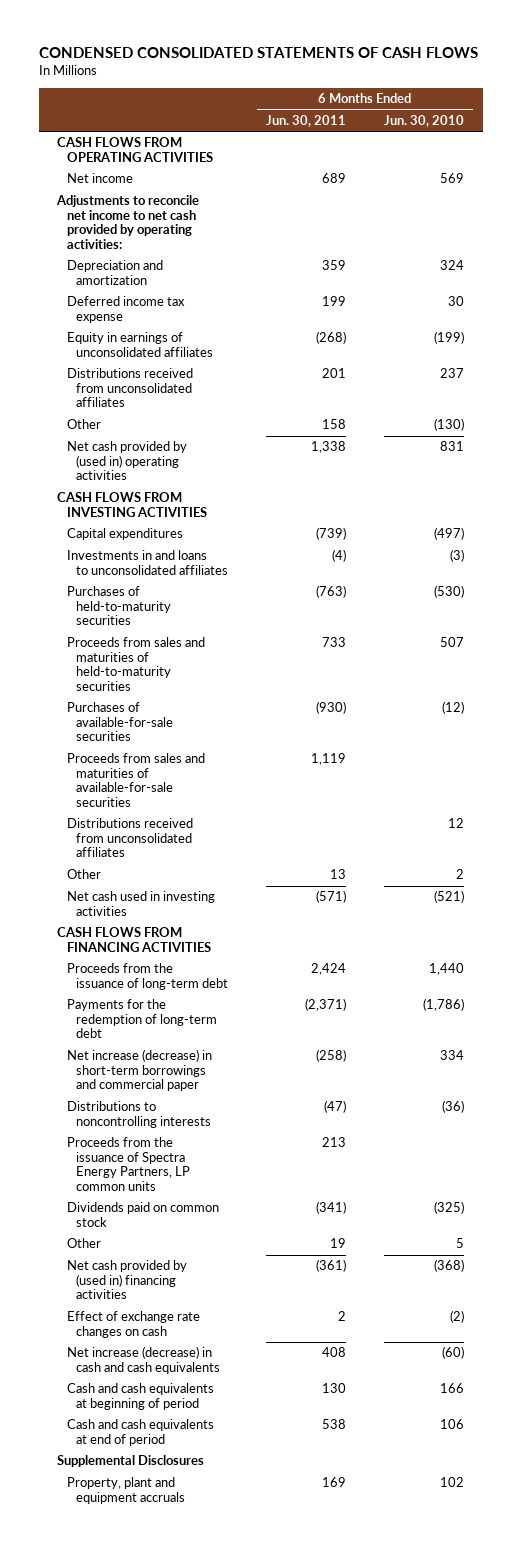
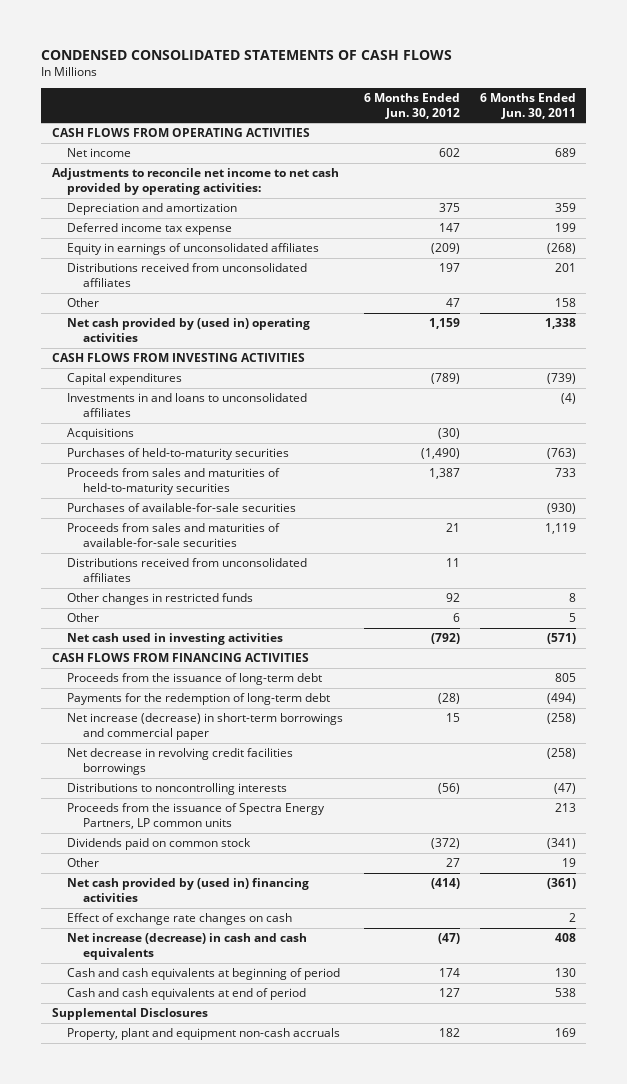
[383,115,464,128] Jun. 30, 2010 -> none
none -> [363,93,460,119] 6 Months Ended Jun. 30, 2012
none -> [67,428,135,441] Acquisitions
none -> [67,593,254,606] Other changes in restricted funds
[330,869,347,880] 13 -> [568,613,576,623] 5
[311,963,347,976] 2,424 -> [554,673,576,683] 805
[305,998,347,1012] (2,371) -> [546,693,576,705] (494)
none -> [67,748,294,775] Net decrease in revolving credit facilities borrowings
[66,1477,186,1504] Property, plant and equipment accruals -> [67,1028,341,1041] Property, plant and equipment non-cash accruals

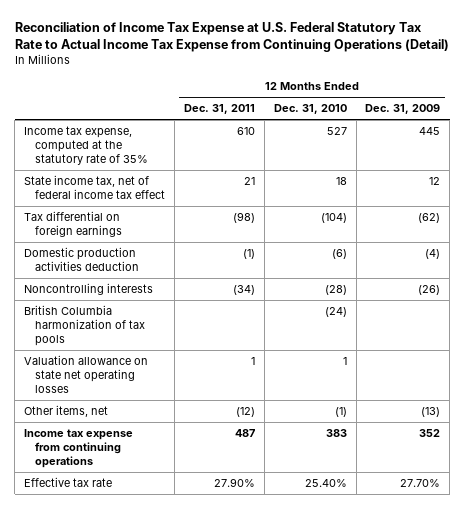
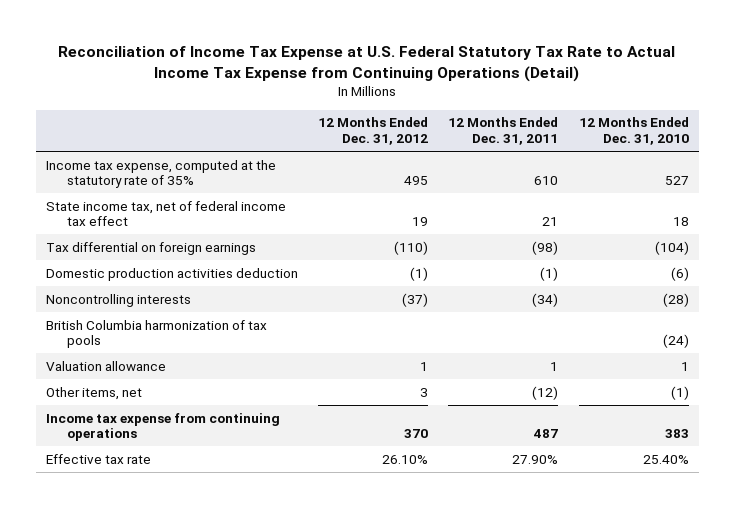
[365,104,441,115] Dec. 31, 2009 -> none
none -> [318,117,429,146] 12 Months Ended Dec. 31, 2012
[23,355,148,393] Valuation allowance on state net operating losses -> [45,360,166,371] Valuation allowance

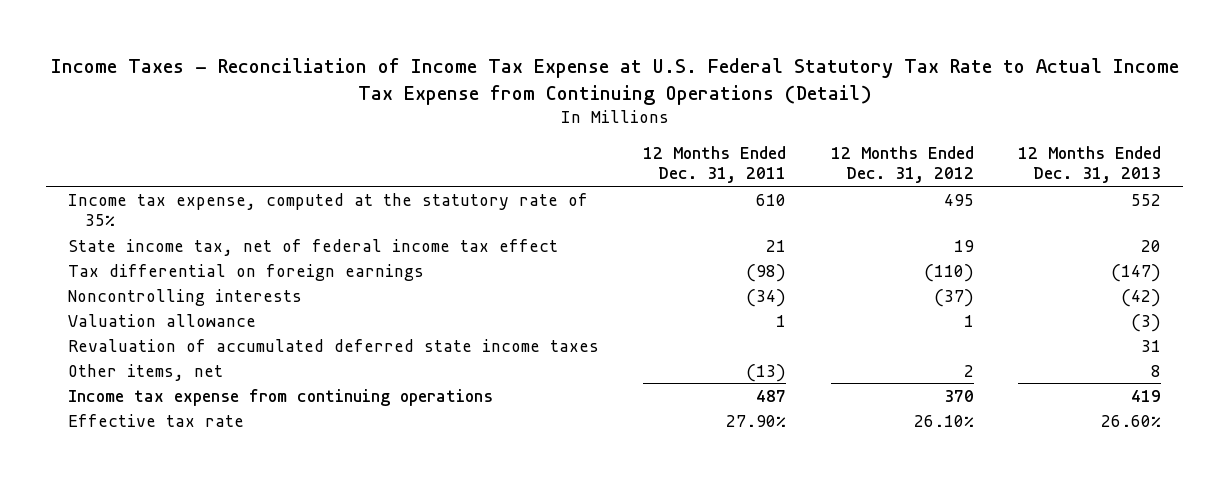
[58,45,676,82] Reconciliation of Income Tax Expense at U.S. Federal Statutory Tax Rate to Actual Income Tax Expense from Continuing Operations (Detail) -> [50,57,1179,105] Income Taxes - Reconciliation of Income Tax Expense at U.S. Federal Statutory Tax Rate to Actual Income Tax Expense from Continuing Operations (Detail)
[578,117,689,146] 12 Months Ended Dec. 31, 2010 -> none
none -> [1018,145,1162,184] 12 Months Ended Dec. 31, 2013
[45,267,298,281] Domestic production activities deduction -> none
[45,319,267,349] British Columbia harmonization of tax pools -> none
none -> [68,338,600,352] Revaluation of accumulated deferred state income taxes
[420,387,429,397] 3 -> [963,364,974,377] 2
[532,385,559,400] (12) -> [746,363,787,382] (13)

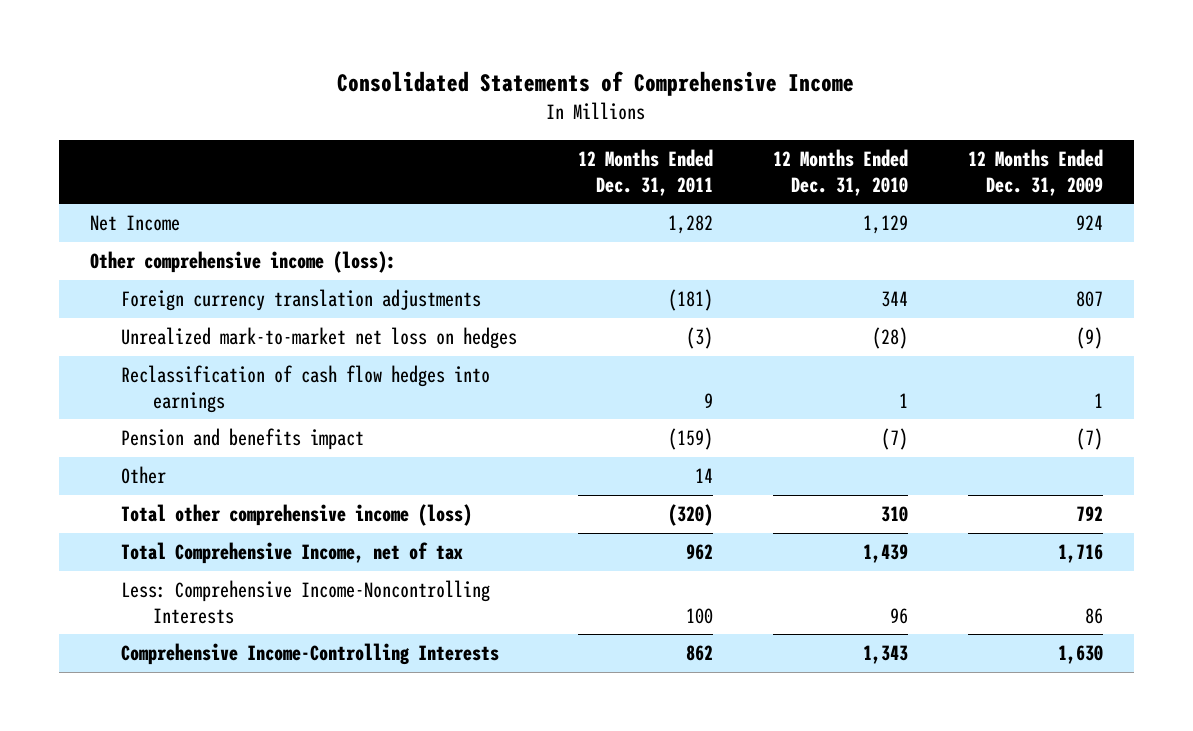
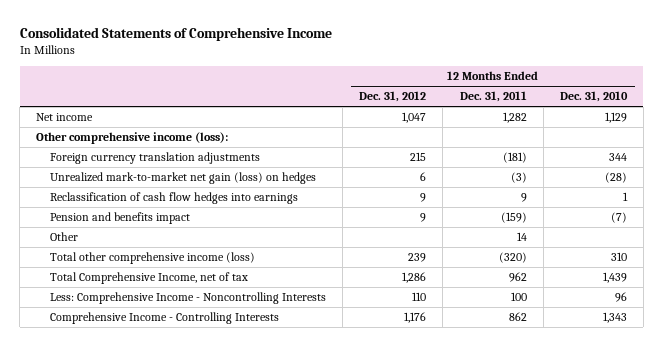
[968,148,1104,196] 12 Months Ended Dec. 31, 2009 -> none
none -> [359,91,427,103] Dec. 31, 2012
[89,215,180,232] Net Income -> [36,113,94,122] Net income
[121,327,518,350] Unrealized mark-to-market net loss on hedges -> [50,172,317,185] Unrealized mark-to-market net gain (loss) on hedges
[121,580,491,624] Less: Comprehensive Income-Noncontrolling Interests -> [50,292,327,305] Less: Comprehensive Income - Noncontrolling Interests
[121,643,500,666] Comprehensive Income-Controlling Interests -> [50,312,280,325] Comprehensive Income - Controlling Interests

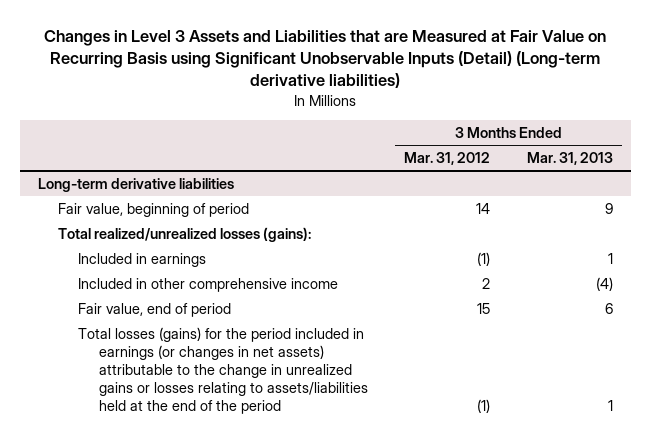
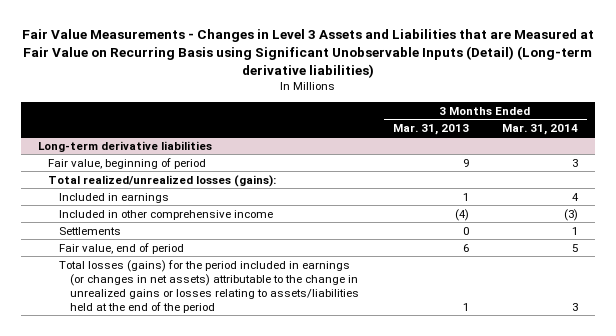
[44,30,607,89] Changes in Level 3 Assets and Liabilities that are Measured at Fair Value on Recurring Basis using Significant Unobservable Inputs (Detail) (Long-term derivative liabilities) -> [22,28,595,78] Fair Value Measurements - Changes in Level 3 Assets and Liabilities that are Measured at Fair Value on Recurring Basis using Significant Unobservable Inputs (Detail) (Long-term derivative liabilities)
[404,151,491,165] Mar. 31, 2012 -> none
none -> [502,123,579,135] Mar. 31, 2014
none -> [58,226,121,235] Settlements

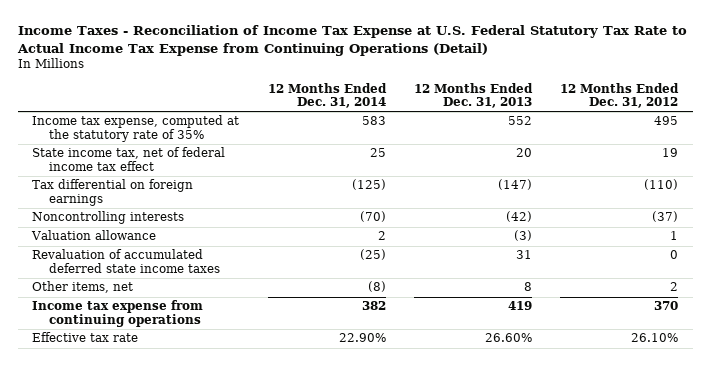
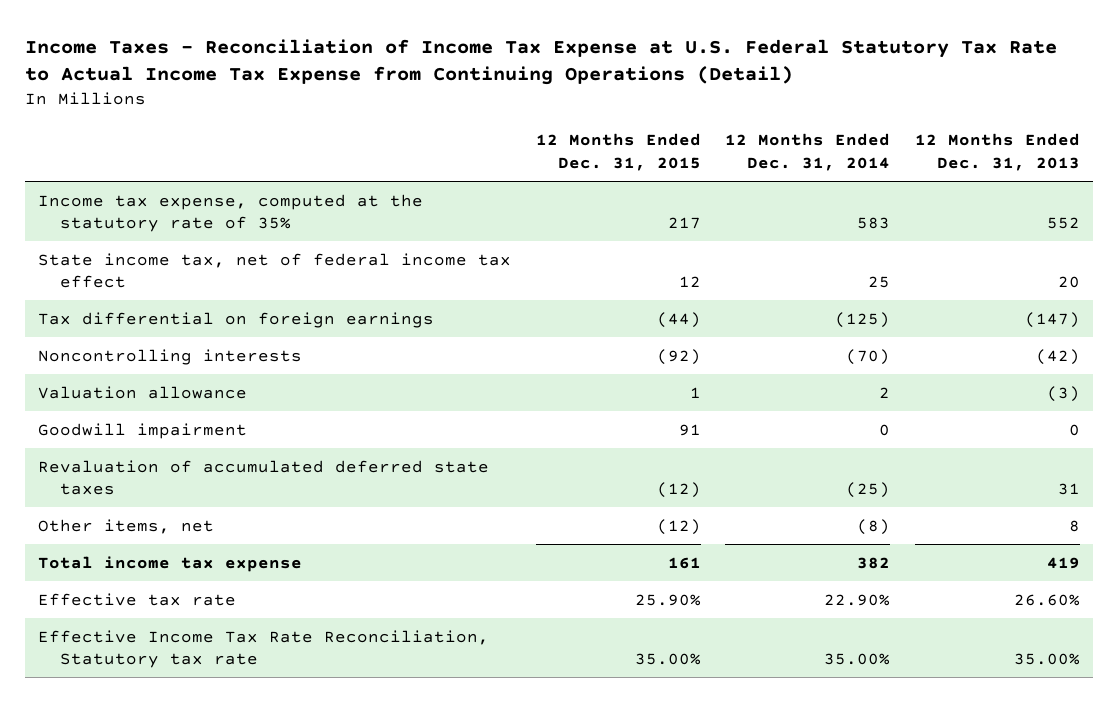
[560,82,680,108] 12 Months Ended Dec. 31, 2012 -> none
none -> [535,133,701,172] 12 Months Ended Dec. 31, 2015
none -> [37,422,247,439] Goodwill impairment
[32,249,220,273] Revaluation of accumulated deferred state income taxes -> [37,459,489,496] Revaluation of accumulated deferred state taxes
[32,300,204,327] Income tax expense from continuing operations -> [37,555,302,572] Total income tax expense
none -> [37,629,489,669] Effective Income Tax Rate Reconciliation, Statutory tax rate

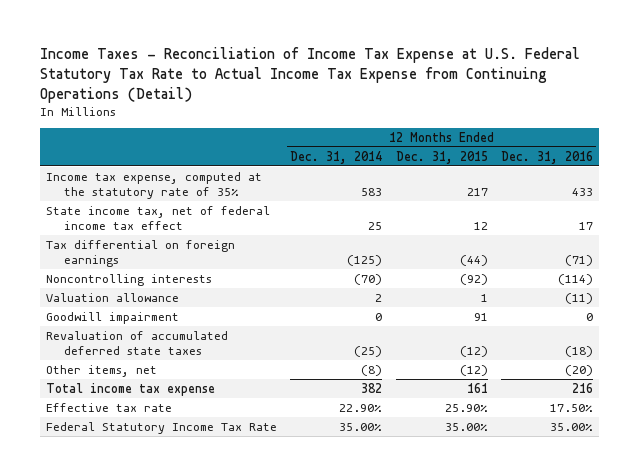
[915,133,1081,172] 12 Months Ended Dec. 31, 2013 -> none
none -> [500,150,593,164] Dec. 31, 2016
[37,629,489,669] Effective Income Tax Rate Reconciliation, Statutory tax rate -> [46,421,278,434] Federal Statutory Income Tax Rate

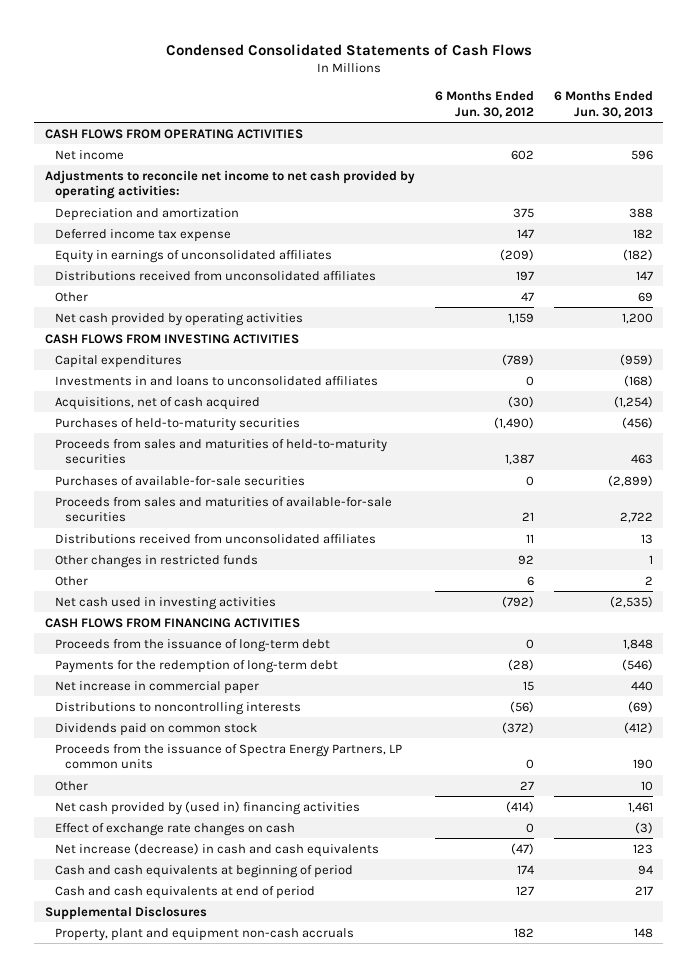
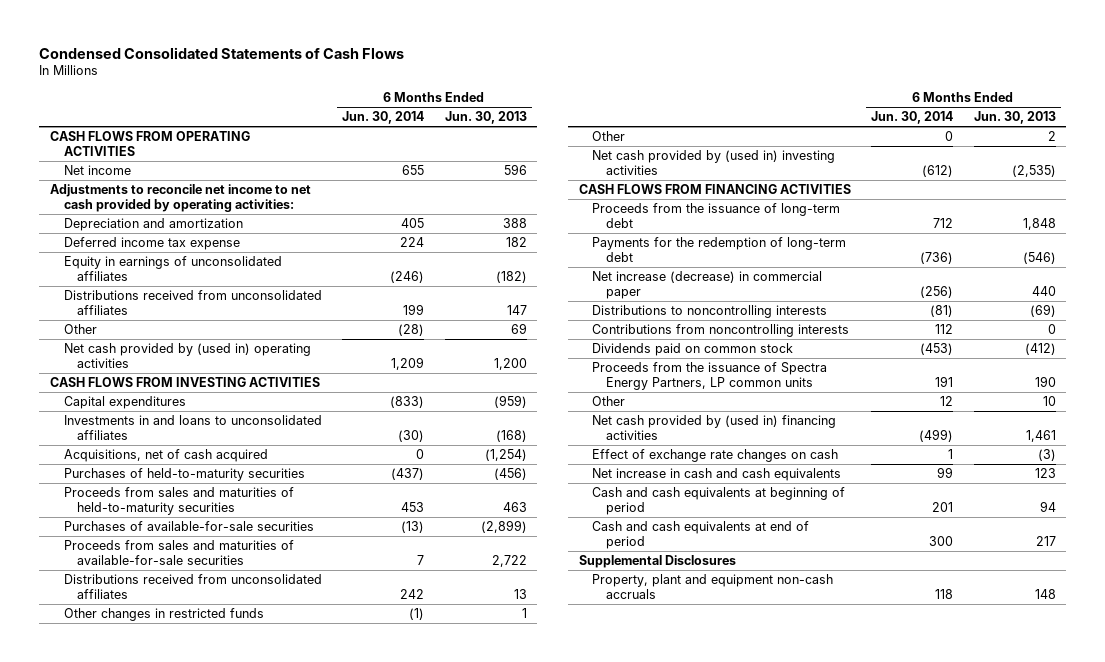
[434,90,534,118] 6 Months Ended Jun. 30, 2012 -> none
none -> [342,111,425,125] Jun. 30, 2014
[54,312,303,326] Net cash provided by operating activities -> [63,343,311,368] Net cash provided by (used in) operating activities
[54,596,276,610] Net cash used in investing activities -> [592,150,836,175] Net cash provided by (used in) investing activities
[54,680,259,694] Net increase in commercial paper -> [592,271,823,299] Net increase (decrease) in commercial paper
none -> [592,324,850,338] Contributions from noncontrolling interests
[54,842,379,857] Net increase (decrease) in cash and cash equivalents -> [592,468,842,482] Net increase in cash and cash equivalents

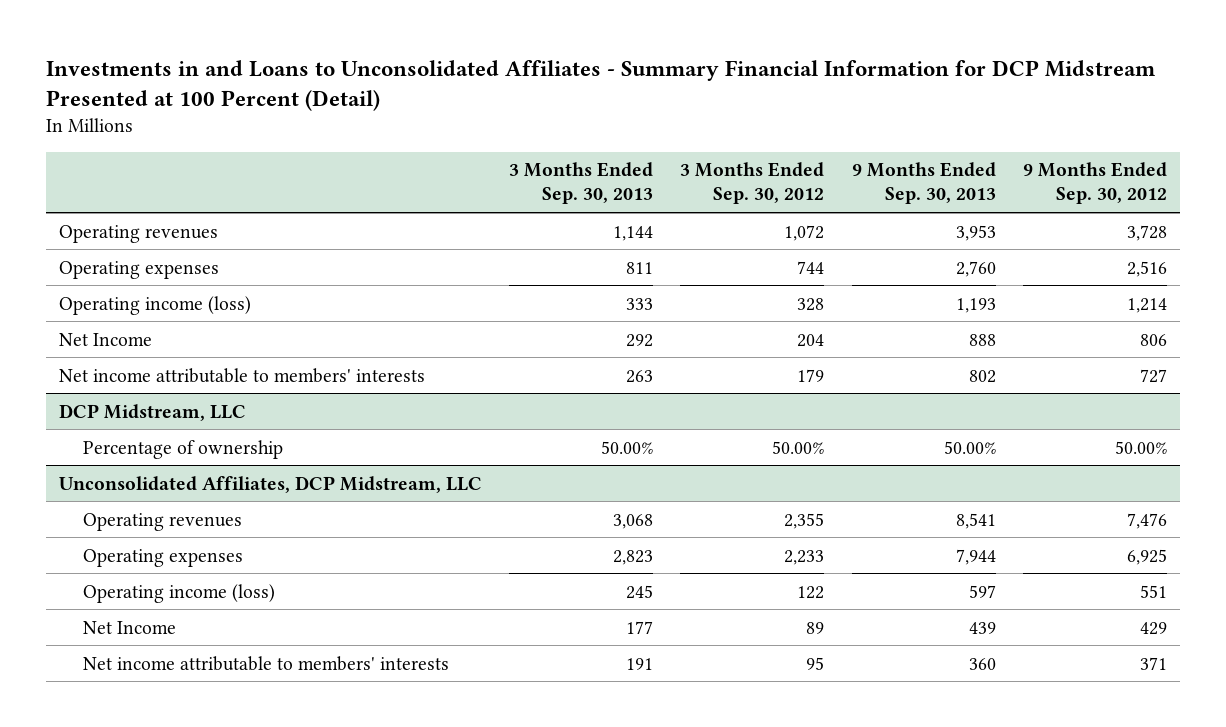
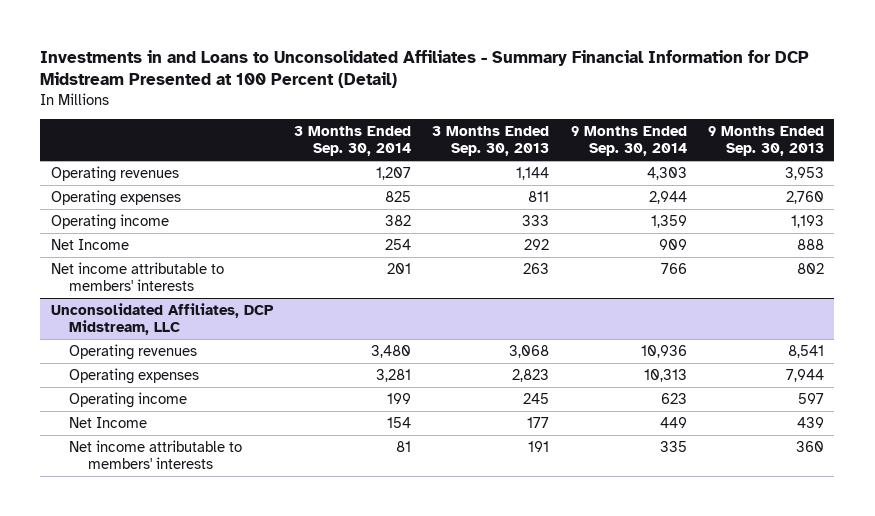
[680,162,825,205] 3 Months Ended Sep. 30, 2012 -> none
[1022,162,1167,205] 9 Months Ended Sep. 30, 2012 -> none
none -> [294,125,412,157] 3 Months Ended Sep. 30, 2014
none -> [570,125,687,157] 9 Months Ended Sep. 30, 2014
[59,295,252,315] Operating income (loss) -> [51,213,170,230] Operating income
[59,403,247,421] DCP Midstream, LLC -> none
[82,439,283,459] Percentage of ownership -> none
[82,583,275,603] Operating income (loss) -> [69,391,188,408] Operating income

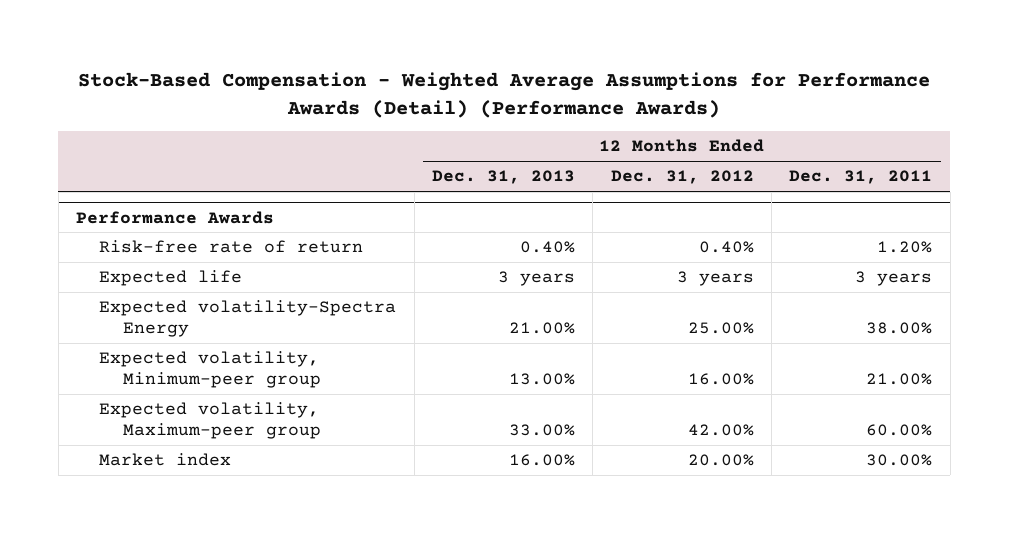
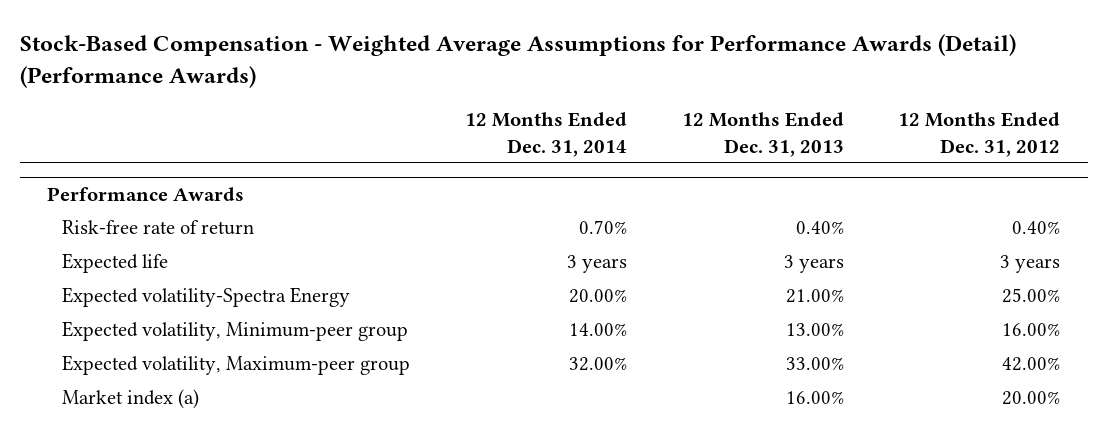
[789,170,933,185] Dec. 31, 2011 -> none
none -> [465,112,628,157] 12 Months Ended Dec. 31, 2014
[99,453,232,467] Market index -> [62,389,200,410] Market index (a)

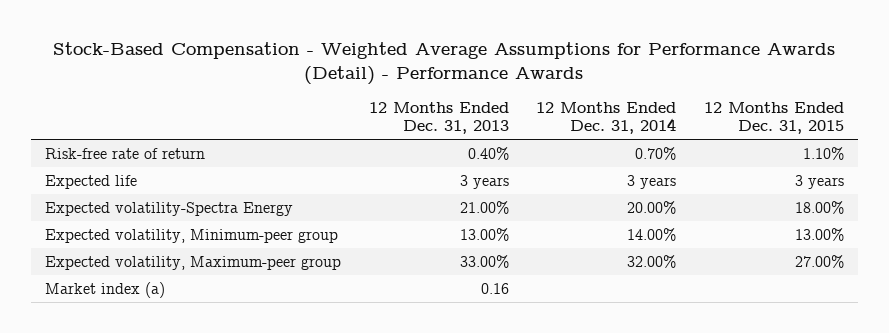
[19,34,1016,88] Stock-Based Compensation - Weighted Average Assumptions for Performance Awards (Detail) (Performance Awards) -> [53,41,836,85] Stock-Based Compensation - Weighted Average Assumptions for Performance Awards (Detail) - Performance Awards
[898,112,1061,157] 12 Months Ended Dec. 31, 2012 -> none
none -> [704,101,845,135] 12 Months Ended Dec. 31, 2015
[46,186,244,201] Performance Awards -> none
[785,391,844,405] 16.00% -> [480,282,509,294] 0.16

